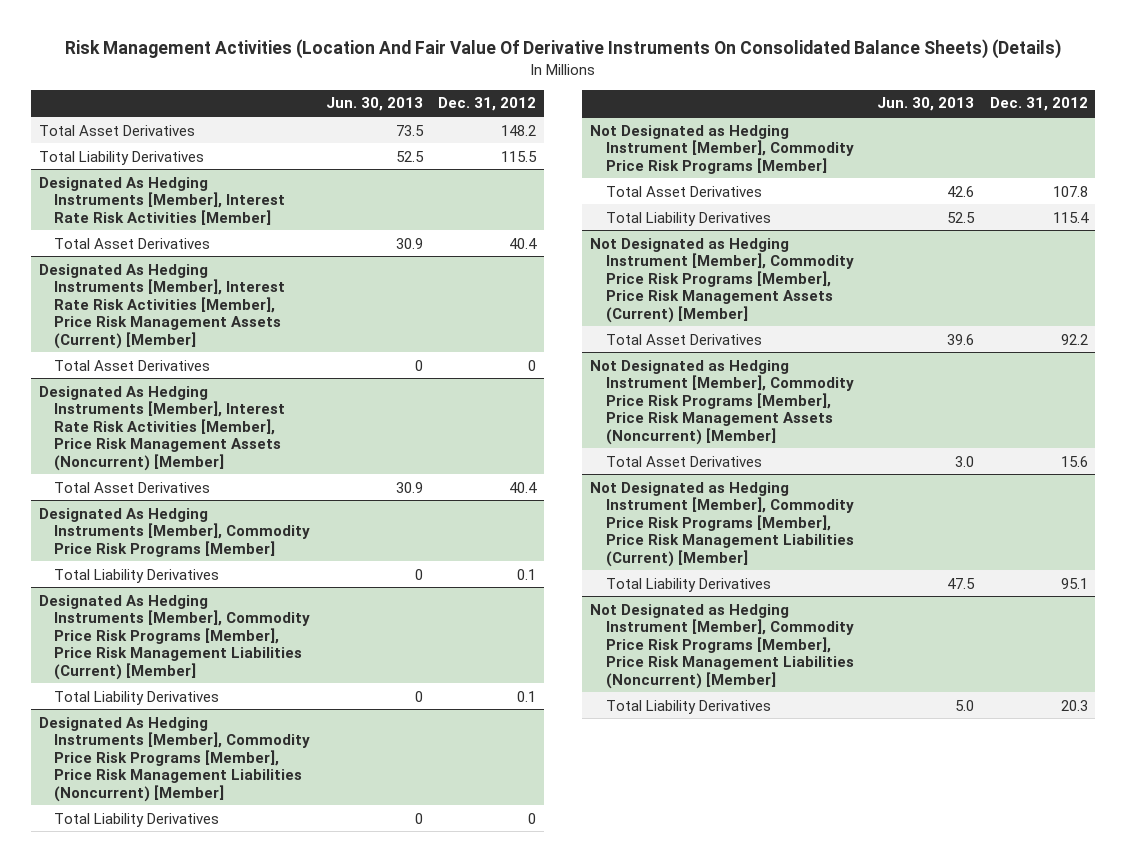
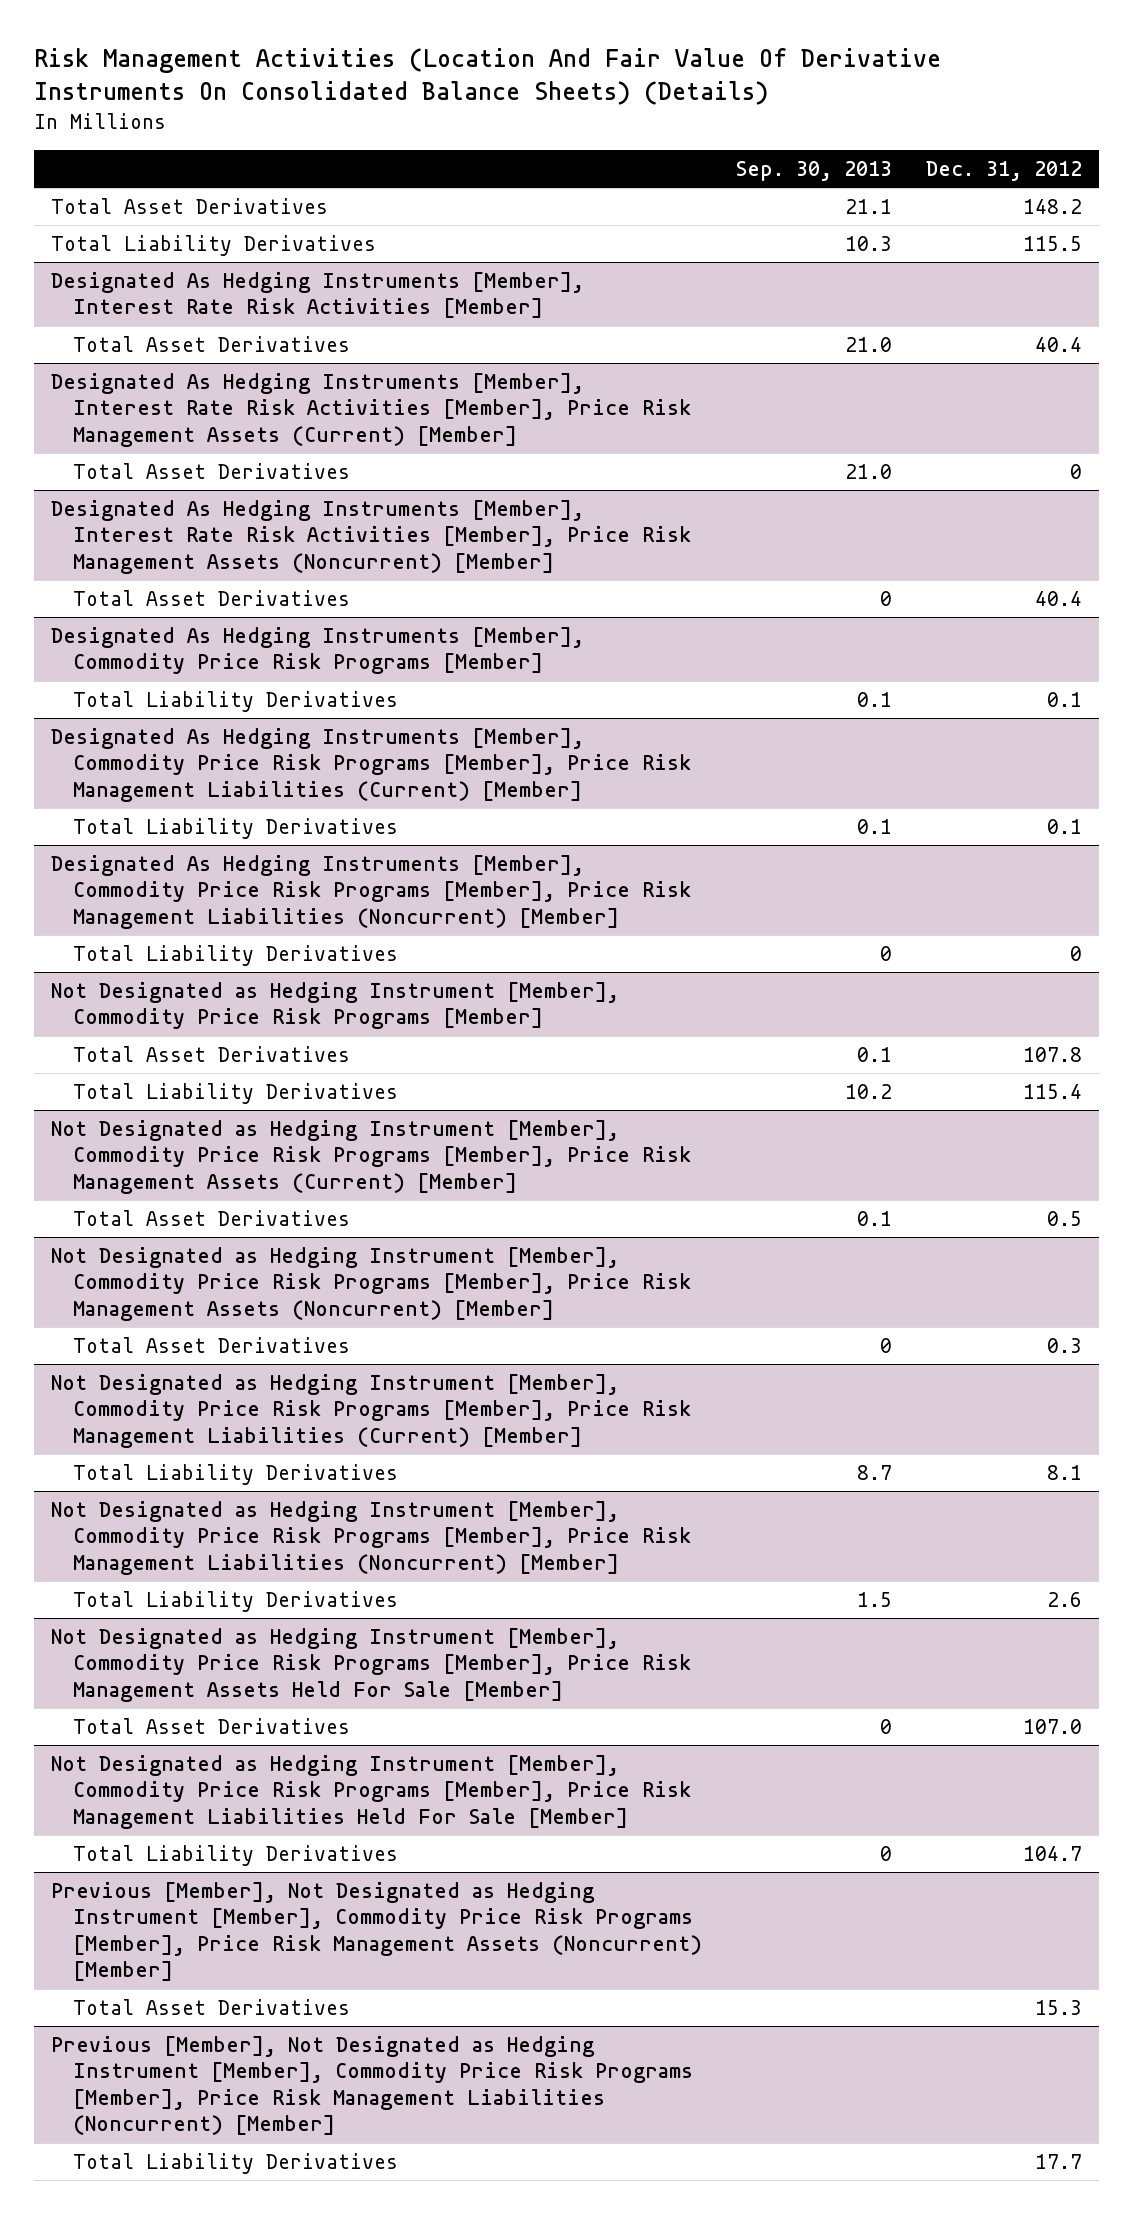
[325,97,423,112] Jun. 30, 2013 -> none
none -> [735,160,892,181] Sep. 30, 2013
[1060,333,1088,345] 92.2 -> [1046,1211,1082,1227] 0.5
[1060,455,1088,467] 15.6 -> [1046,1338,1082,1354] 0.3
[1060,577,1088,589] 95.1 -> [1046,1465,1082,1481] 8.1
[1060,699,1088,711] 20.3 -> [1046,1592,1082,1608] 2.6
none -> [51,1628,691,1702] Not Designated as Hedging Instrument [Member], Commodity Price Risk Programs [Member], Price Risk Management Assets Held For Sale [Member]
none -> [72,1718,350,1735] Total Asset Derivatives
none -> [51,1755,691,1829] Not Designated as Hedging Instrument [Member], Commodity Price Risk Programs [Member], Price Risk Management Liabilities Held For Sale [Member]
none -> [72,1845,398,1867] Total Liability Derivatives
none -> [51,1882,702,1982] Previous [Member], Not Designated as Hedging Instrument [Member], Commodity Price Risk Programs [Member], Price Risk Management Assets (Noncurrent) [Member]
none -> [72,1999,350,2016] Total Asset Derivatives
none -> [51,2036,693,2136] Previous [Member], Not Designated as Hedging Instrument [Member], Commodity Price Risk Programs [Member], Price Risk Management Liabilities (Noncurrent) [Member]
none -> [72,2153,398,2175] Total Liability Derivatives

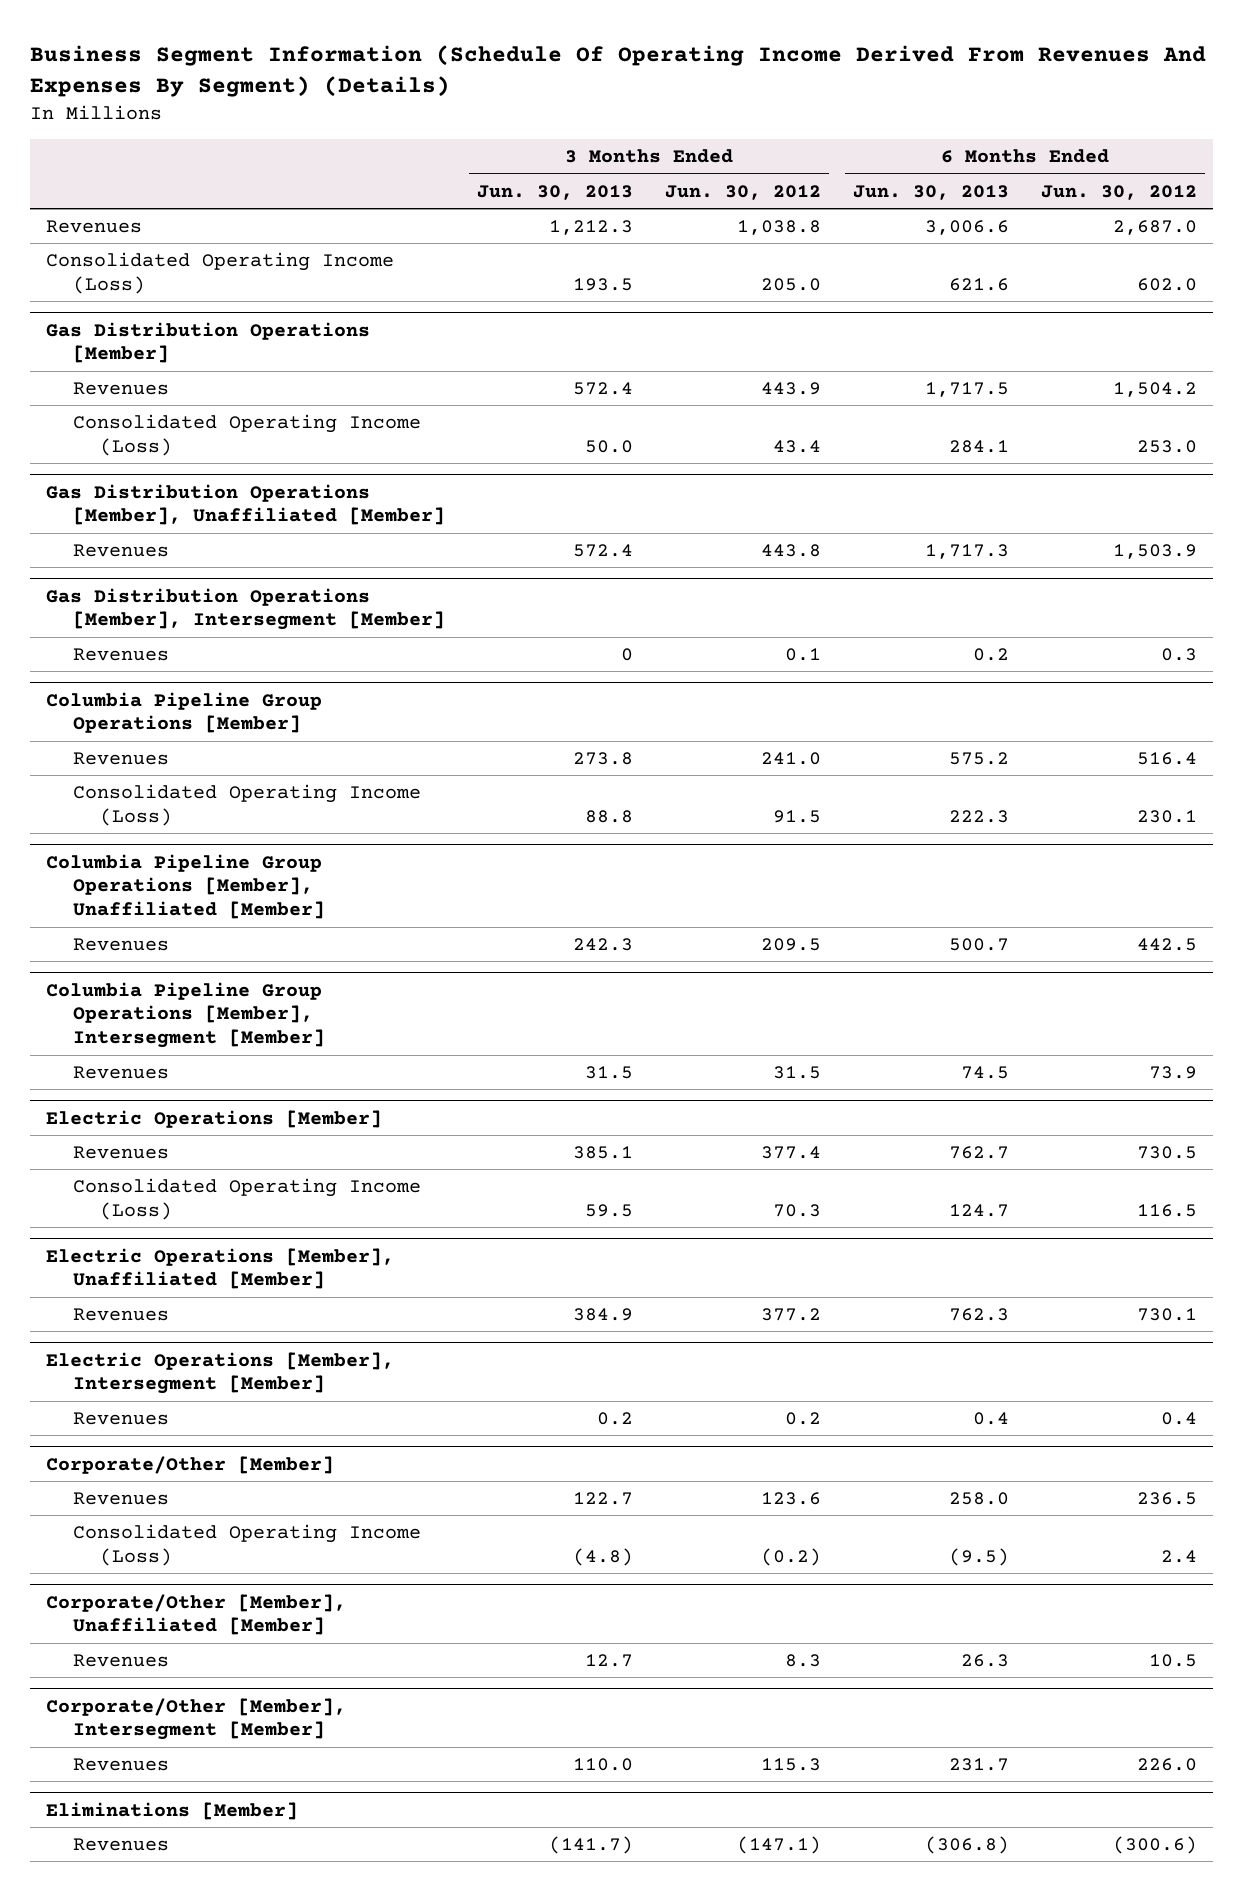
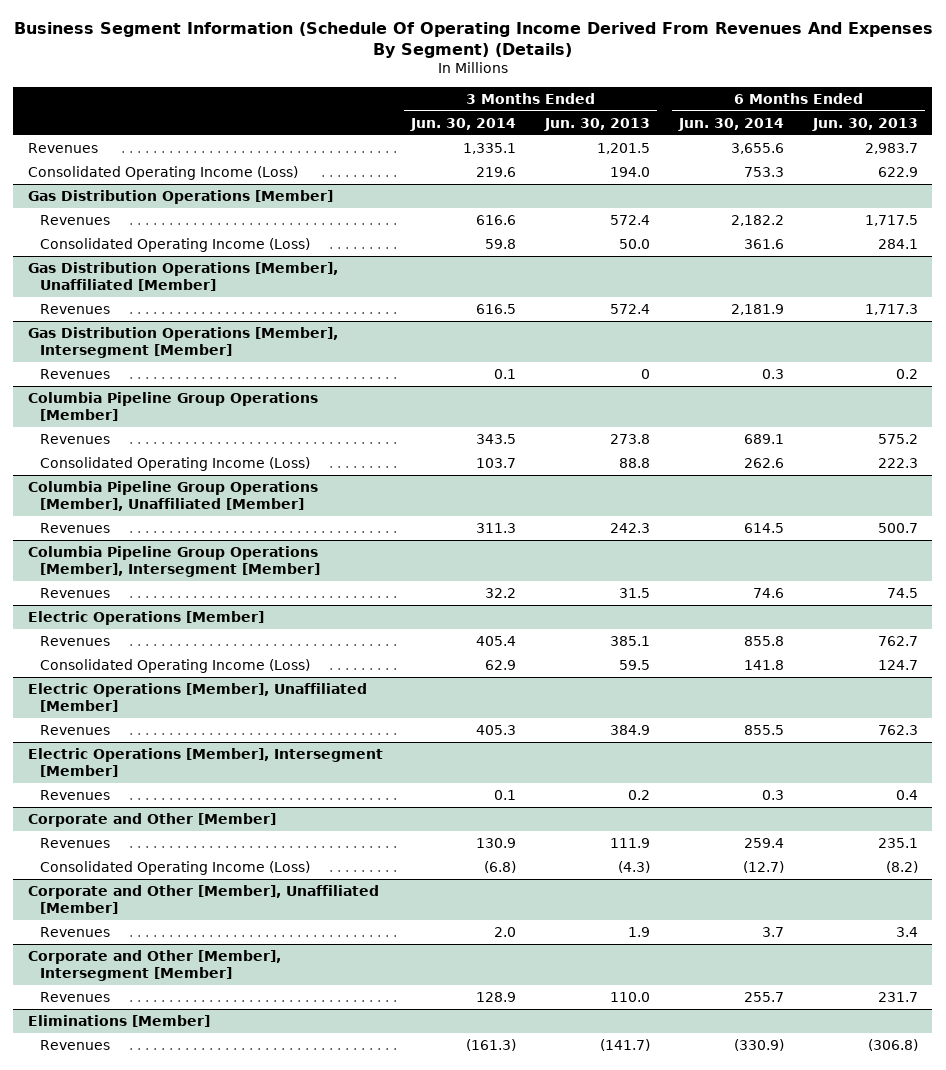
[664,184,821,200] Jun. 30, 2012 -> none
[1040,184,1197,200] Jun. 30, 2012 -> none
none -> [410,117,517,131] Jun. 30, 2014
none -> [678,117,785,131] Jun. 30, 2014
[548,220,633,236] 1,212.3 -> [597,142,651,154] 1,201.5
[924,220,1009,236] 3,006.6 -> [864,142,918,154] 2,983.7
[572,277,633,291] 193.5 -> [610,166,651,177] 194.0
[948,277,1009,291] 621.6 -> [877,166,918,177] 622.9
[45,1455,334,1474] Corporate/Other [Member] -> [27,812,276,827] Corporate and Other [Member]
[572,1492,633,1506] 122.7 -> [610,837,651,848] 111.9
[948,1492,1009,1506] 258.0 -> [877,837,918,848] 235.1
[572,1547,633,1566] (4.8) -> [618,860,651,873] (4.3)
[948,1547,1009,1566] (9.5) -> [885,860,918,873] (8.2)
[45,1593,346,1636] Corporate/Other [Member], Unaffiliated [Member] -> [27,884,379,915] Corporate and Other [Member], Unaffiliated [Member]
[584,1654,633,1668] 12.7 -> [628,926,651,937] 1.9
[960,1654,1009,1668] 26.3 -> [895,926,918,937] 3.4
[45,1697,346,1741] Corporate/Other [Member], Intersegment [Member] -> [27,949,281,982] Corporate and Other [Member], Intersegment [Member]

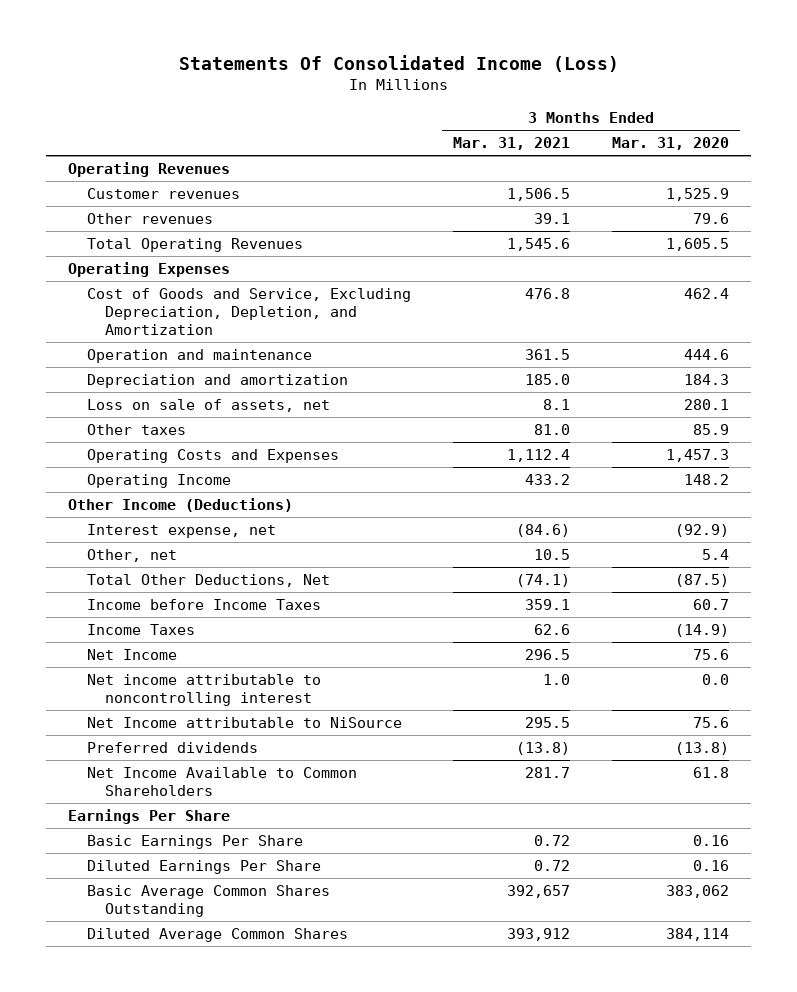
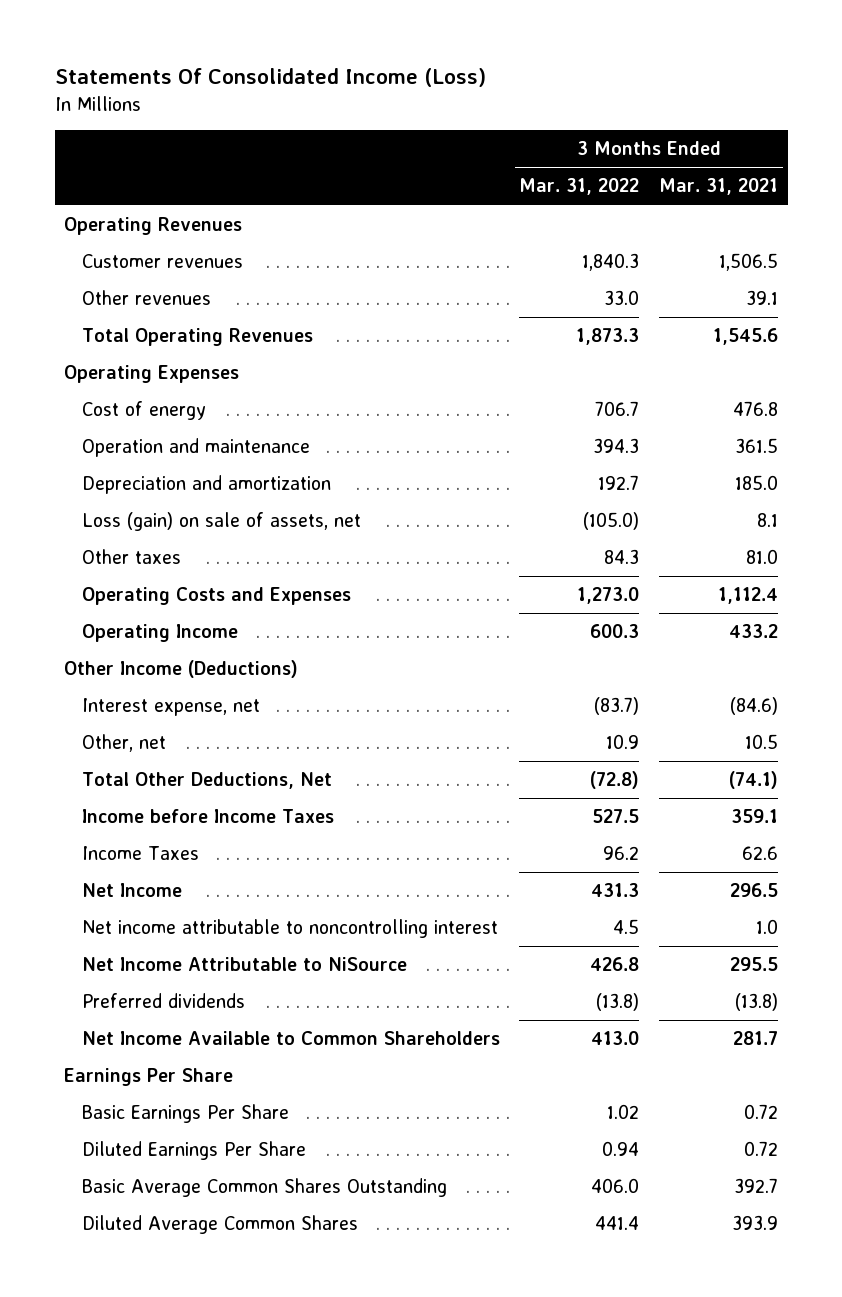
[612,137,730,151] Mar. 31, 2020 -> none
none -> [519,178,640,196] Mar. 31, 2022
[86,288,411,335] Cost of Goods and Service, Excluding Depreciation, Depletion, and Amortization -> [81,401,206,421] Cost of energy
[86,399,330,413] Loss on sale of assets, net -> [81,512,361,532] Loss (gain) on sale of assets, net
[86,717,402,729] Net Income attributable to NiSource -> [81,957,407,972] Net Income Attributable to NiSource
[506,885,570,899] 392,657 -> [733,1178,778,1194] 392.7
[506,928,570,942] 393,912 -> [731,1215,778,1231] 393.9

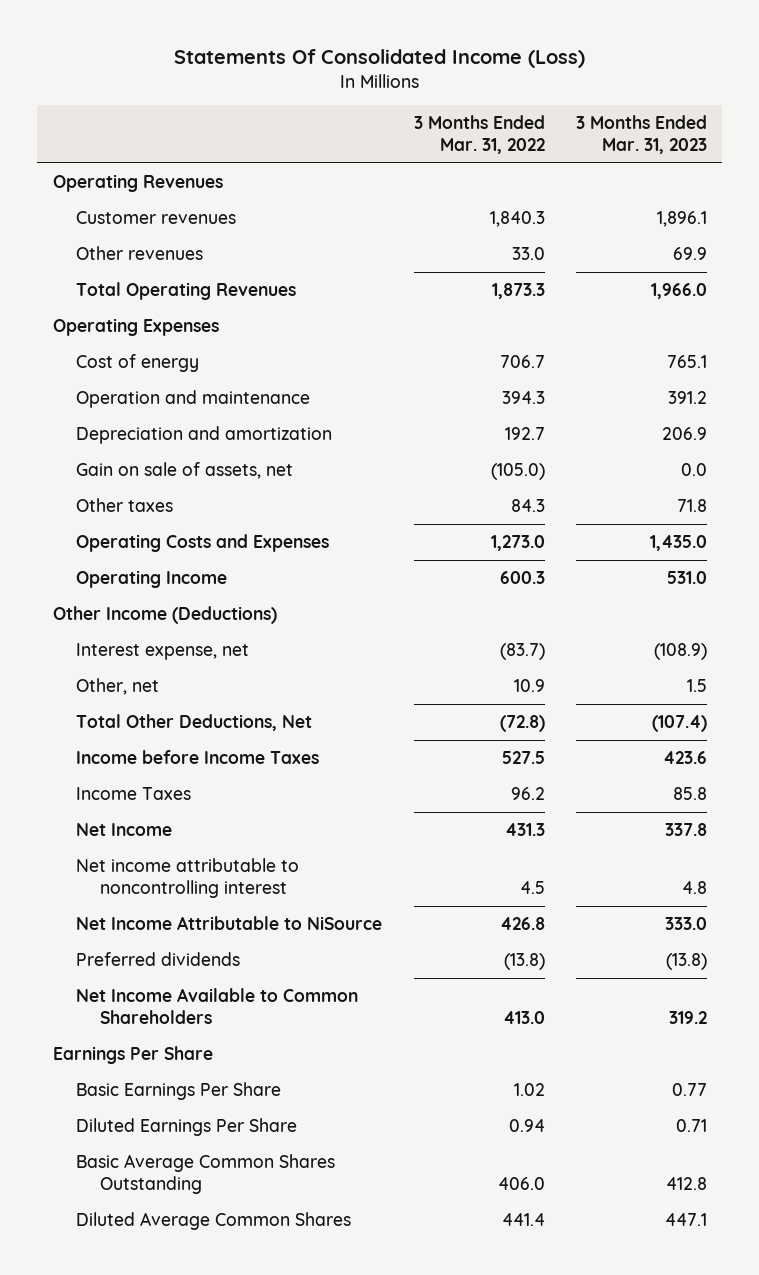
[658,178,778,196] Mar. 31, 2021 -> none
none -> [575,114,707,155] 3 Months Ended Mar. 31, 2023
[81,512,361,532] Loss (gain) on sale of assets, net -> [76,462,294,480] Gain on sale of assets, net

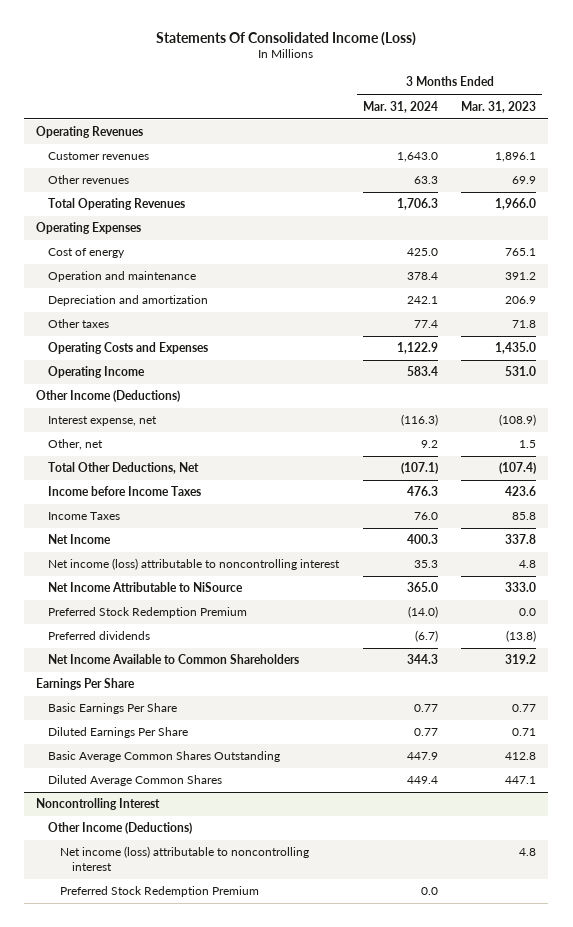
[413,114,545,155] 3 Months Ended Mar. 31, 2022 -> none
none -> [362,100,438,113] Mar. 31, 2024
[76,462,294,480] Gain on sale of assets, net -> none
[76,858,300,899] Net income attributable to noncontrolling interest -> [48,558,341,571] Net income (loss) attributable to noncontrolling interest
none -> [48,607,248,619] Preferred Stock Redemption Premium
none -> [36,798,161,811] Noncontrolling Interest
none -> [48,822,193,835] Other Income (Deductions)
none -> [59,846,309,872] Net income (loss) attributable to noncontrolling interest
none -> [59,886,259,898] Preferred Stock Redemption Premium

